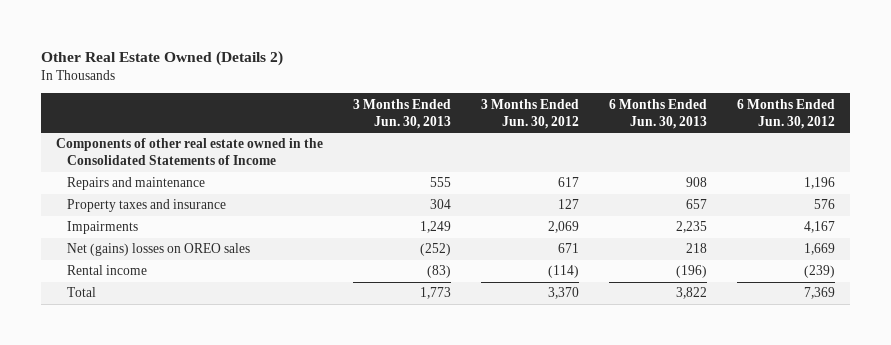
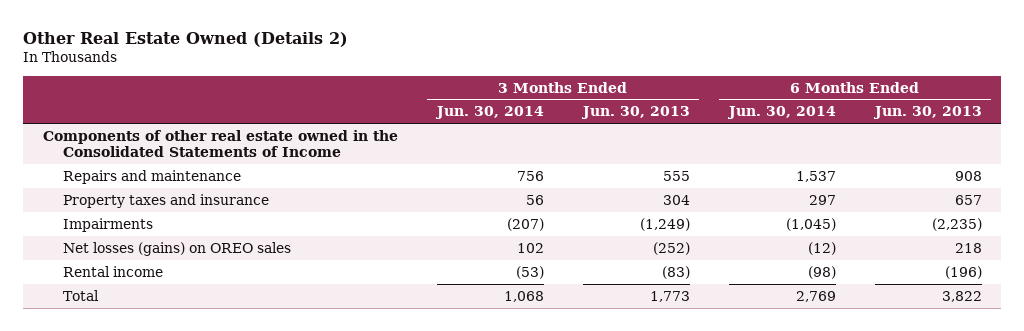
[480,98,579,129] 3 Months Ended Jun. 30, 2012 -> none
[736,98,835,129] 6 Months Ended Jun. 30, 2012 -> none
none -> [434,106,544,120] Jun. 30, 2014
none -> [726,106,836,120] Jun. 30, 2014
[419,221,451,234] 1,249 -> [639,217,690,231] (1,249)
[675,221,707,234] 2,235 -> [931,217,982,231] (2,235)
[66,243,250,257] Net (gains) losses on OREO sales -> [62,241,291,256] Net losses (gains) on OREO sales

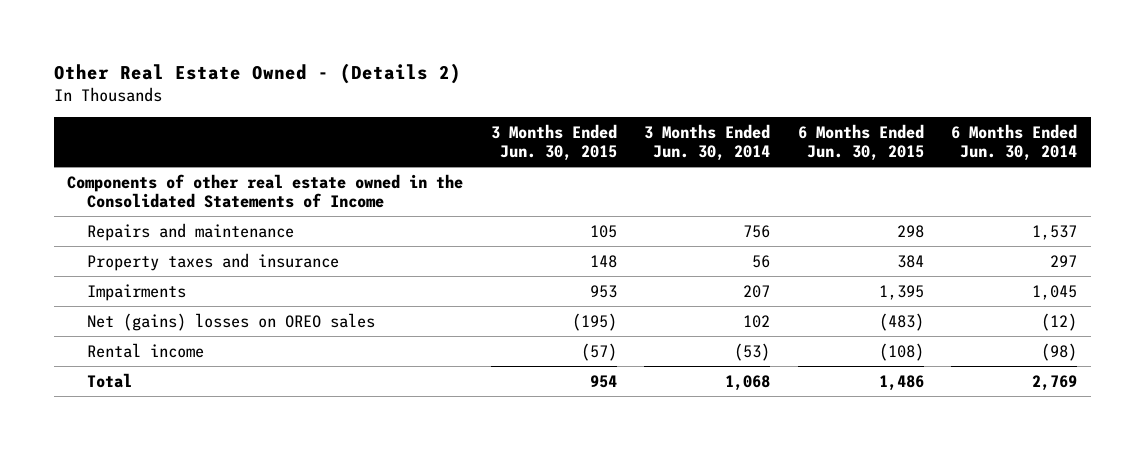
[23,31,349,47] Other Real Estate Owned (Details 2) -> [53,63,461,85] Other Real Estate Owned - (Details 2)
[580,106,690,120] Jun. 30, 2013 -> none
[872,106,982,120] Jun. 30, 2013 -> none
none -> [490,123,617,162] 3 Months Ended Jun. 30, 2015
none -> [797,123,924,162] 6 Months Ended Jun. 30, 2015
[506,217,544,231] (207) -> [743,284,771,298] 207
[785,217,836,231] (1,045) -> [1031,284,1077,300] 1,045
[62,241,291,256] Net losses (gains) on OREO sales -> [87,312,376,331] Net (gains) losses on OREO sales

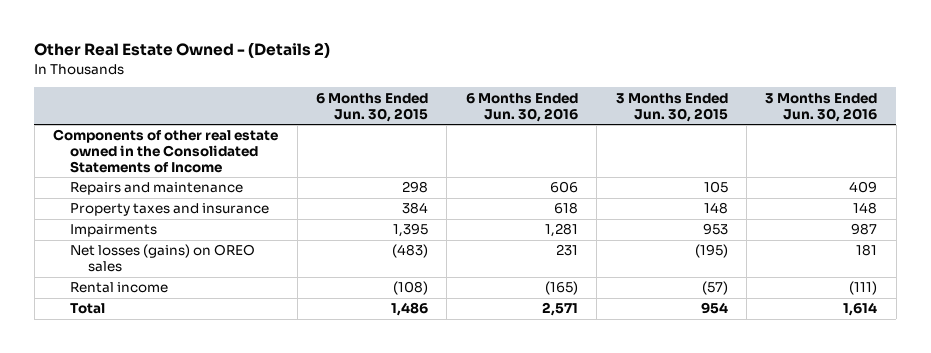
[644,123,771,162] 3 Months Ended Jun. 30, 2014 -> none
[950,123,1077,162] 6 Months Ended Jun. 30, 2014 -> none
none -> [465,92,578,122] 6 Months Ended Jun. 30, 2016
none -> [765,92,878,122] 3 Months Ended Jun. 30, 2016
[87,312,376,331] Net (gains) losses on OREO sales -> [70,244,256,273] Net losses (gains) on OREO sales

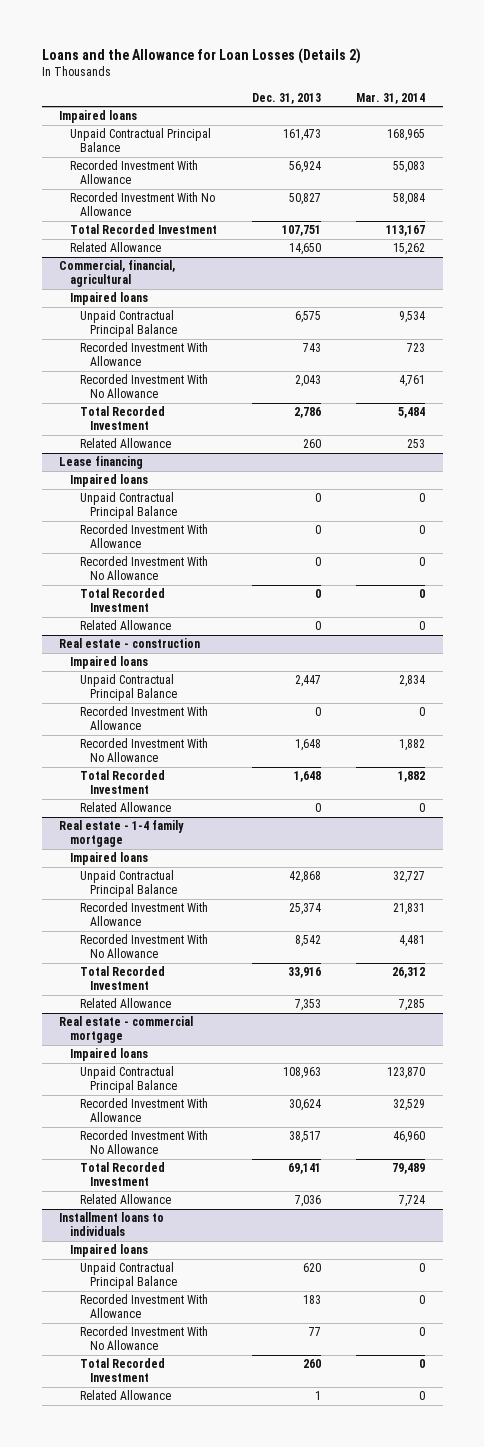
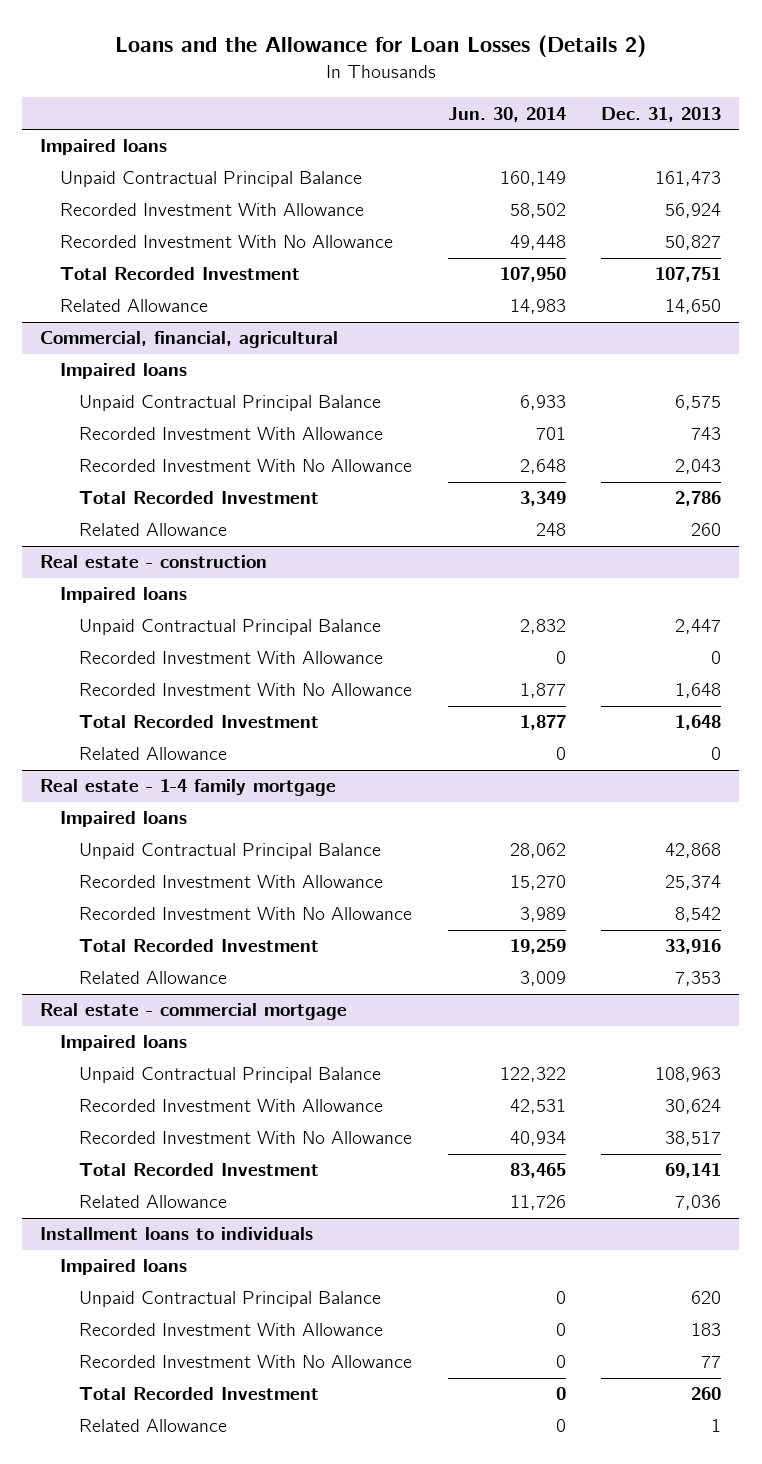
[356,92,426,104] Mar. 31, 2014 -> none
none -> [447,106,566,122] Jun. 30, 2014
[59,456,144,470] Lease financing -> none
[69,474,148,488] Impaired loans -> none
[79,492,178,520] Unpaid Contractual Principal Balance -> none
[79,524,208,549] Recorded Investment With Allowance -> none
[79,556,208,581] Recorded Investment With No Allowance -> none
[79,588,165,613] Total Recorded Investment -> none
[79,620,171,631] Related Allowance -> none

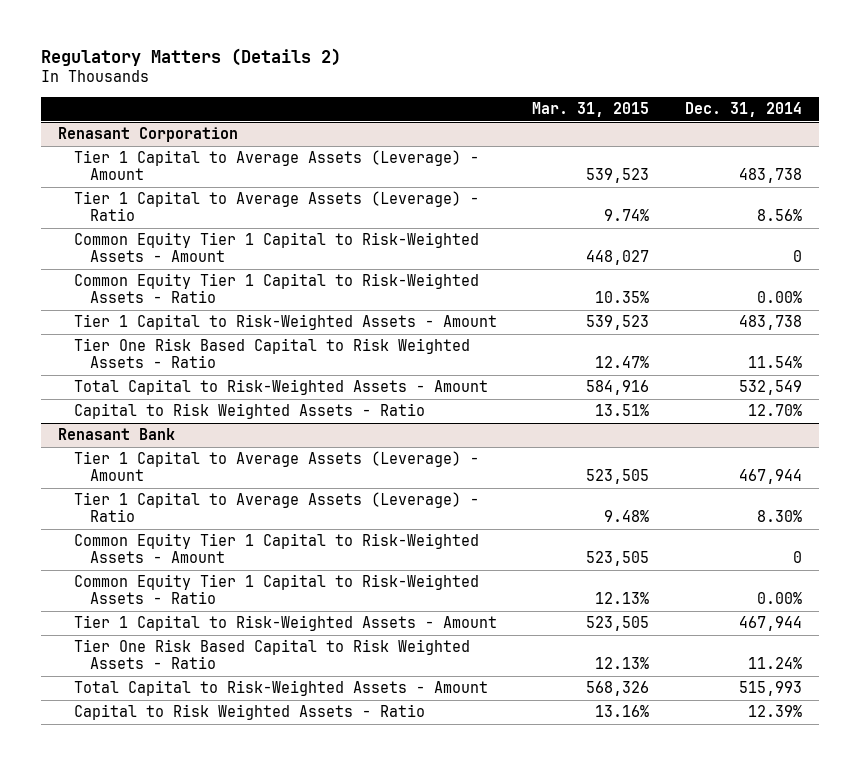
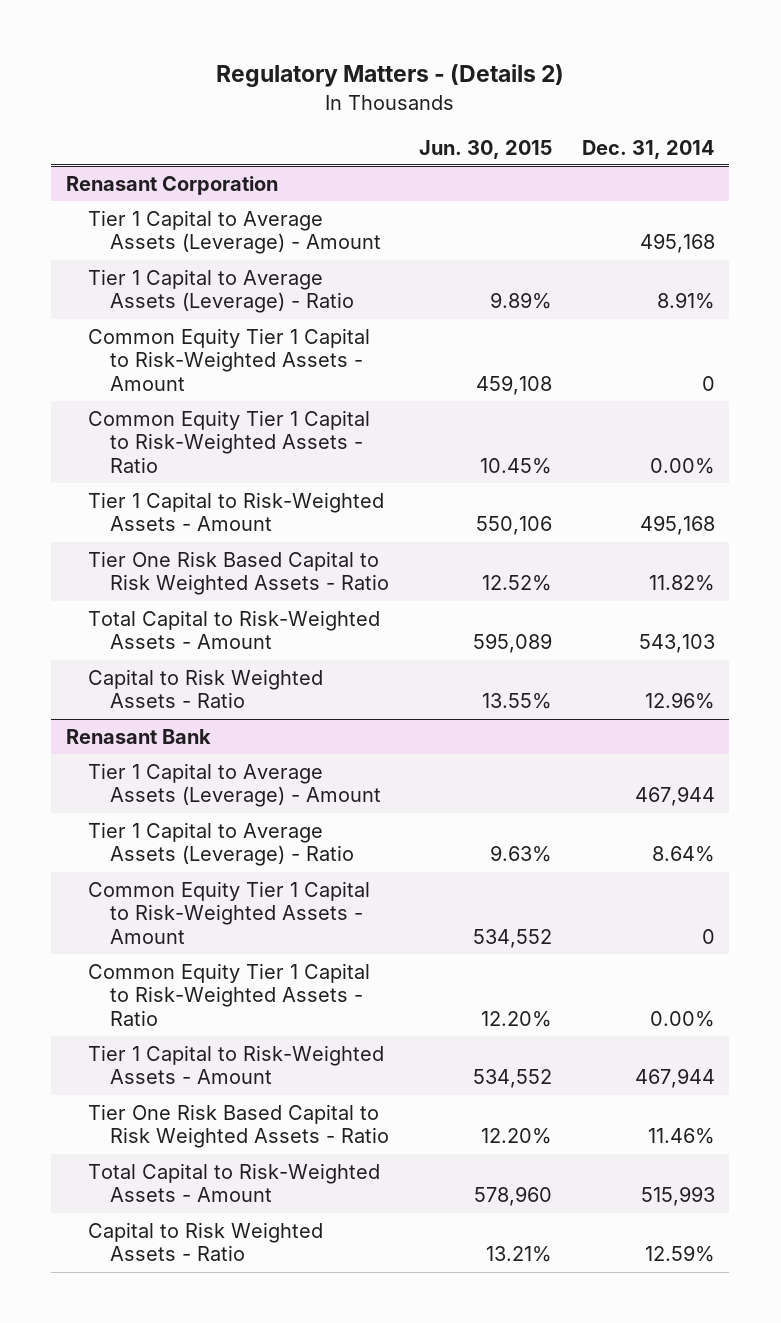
[40,47,341,66] Regulatory Matters (Details 2) -> [216,64,565,88] Regulatory Matters - (Details 2)
[532,101,650,117] Mar. 31, 2015 -> none
none -> [418,139,552,159] Jun. 30, 2015
[738,168,802,184] 483,738 -> [639,233,715,254] 495,168
[756,209,802,222] 8.56% -> [656,292,715,310] 8.91%
[738,315,802,331] 483,738 -> [639,515,715,536] 495,168
[747,356,802,369] 11.54% -> [648,575,715,592] 11.82%
[738,380,802,396] 532,549 -> [638,634,715,654] 543,103
[747,404,802,417] 12.70% -> [644,692,715,710] 12.96%
[756,510,802,523] 8.30% -> [651,846,715,863] 8.64%
[747,657,802,670] 11.24% -> [647,1128,715,1145] 11.46%
[747,705,802,718] 12.39% -> [644,1245,715,1263] 12.59%

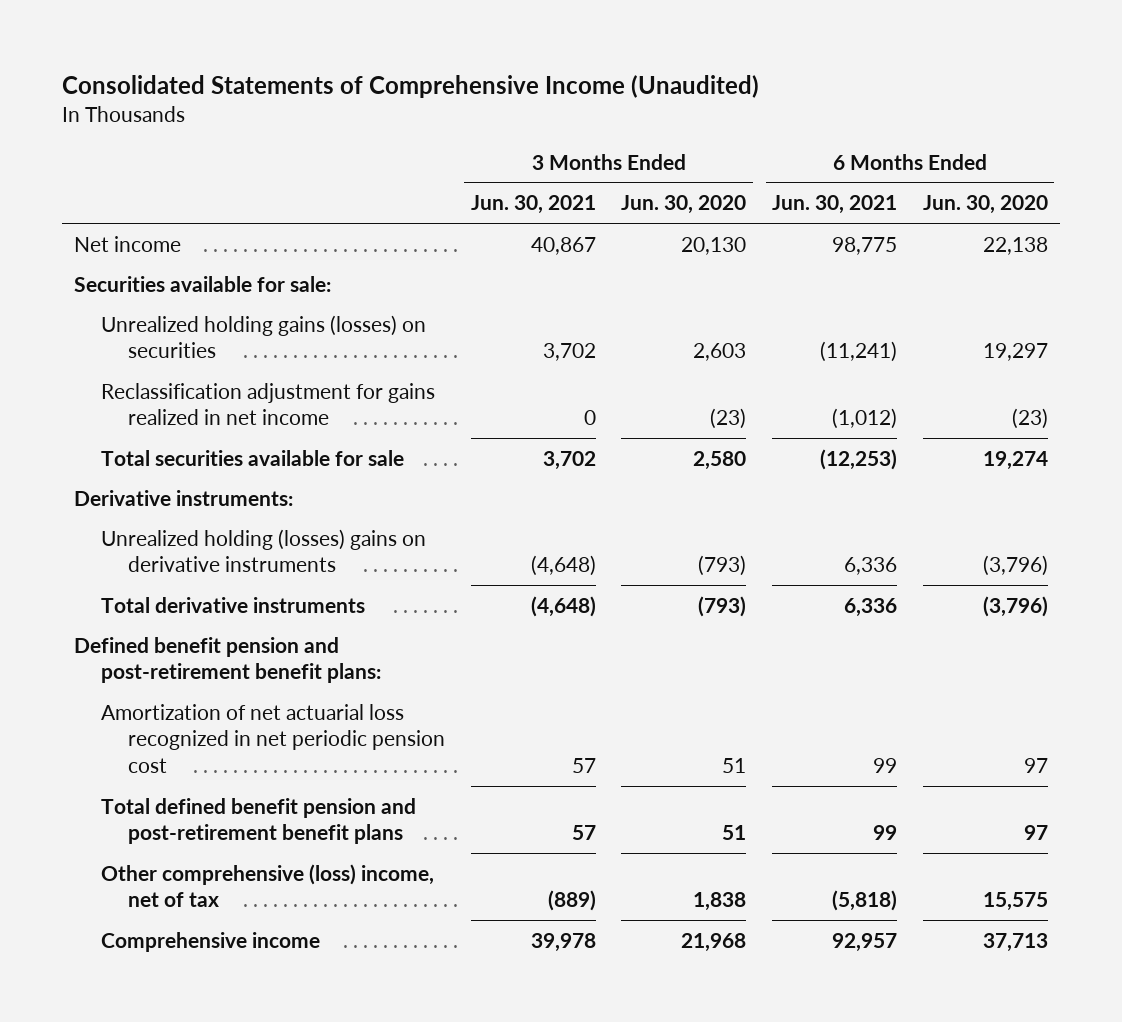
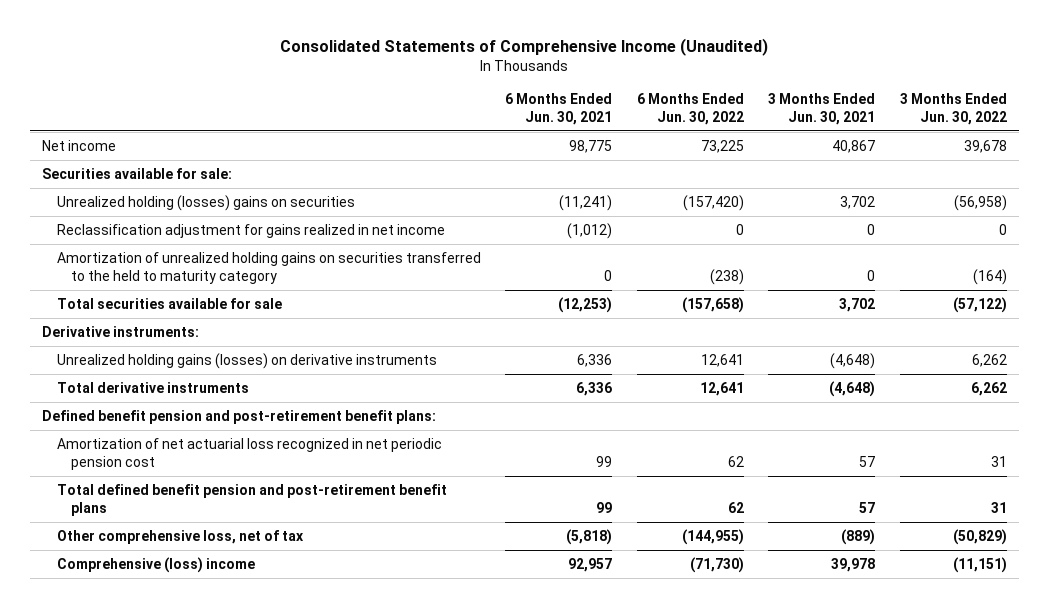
[621,195,747,215] Jun. 30, 2020 -> none
[922,195,1048,215] Jun. 30, 2020 -> none
none -> [636,92,744,125] 6 Months Ended Jun. 30, 2022
none -> [899,92,1007,125] 3 Months Ended Jun. 30, 2022
[101,314,427,359] Unrealized holding gains (losses) on securities -> [56,195,355,212] Unrealized holding (losses) gains on securities
none -> [56,252,481,284] Amortization of unrealized holding gains on securities transferred to the held to maturity category
[101,528,427,573] Unrealized holding (losses) gains on derivative instruments -> [56,353,437,370] Unrealized holding gains (losses) on derivative instruments
[101,863,435,908] Other comprehensive (loss) income, net of tax -> [56,530,304,545] Other comprehensive loss, net of tax
[101,931,321,952] Comprehensive income -> [56,557,255,574] Comprehensive (loss) income

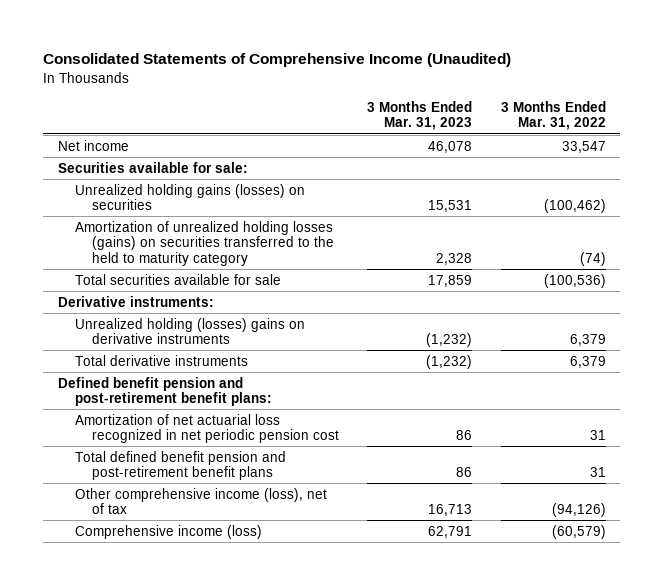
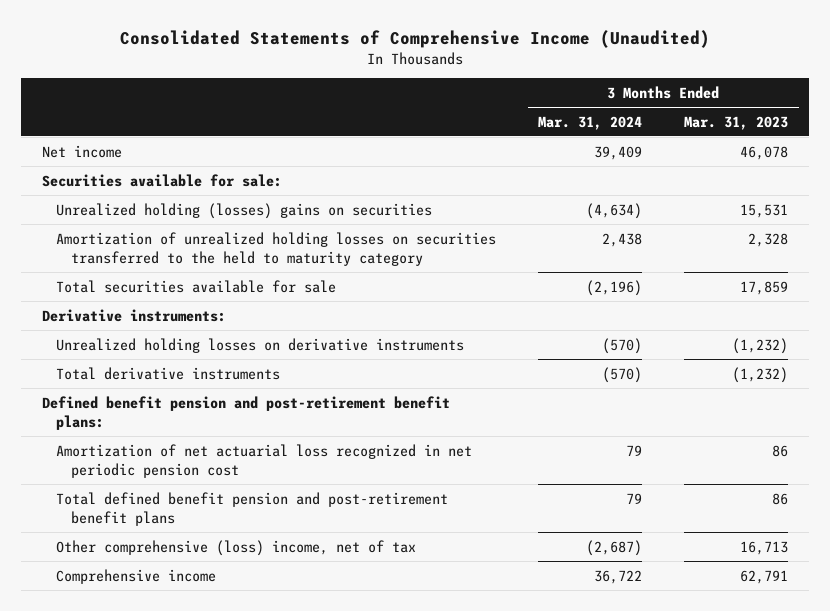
[500,100,606,131] 3 Months Ended Mar. 31, 2022 -> none
none -> [538,115,643,130] Mar. 31, 2024
[74,183,305,211] Unrealized holding gains (losses) on securities -> [56,202,433,219] Unrealized holding (losses) gains on securities
[74,220,334,266] Amortization of unrealized holding losses (gains) on securities transferred to the held to maturity category -> [56,231,497,266] Amortization of unrealized holding losses on securities transferred to the held to maturity category
[74,317,305,345] Unrealized holding (losses) gains on derivative instruments -> [56,337,465,353] Unrealized holding losses on derivative instruments
[74,487,327,515] Other comprehensive income (loss), net of tax -> [56,539,417,556] Other comprehensive (loss) income, net of tax
[74,524,262,539] Comprehensive income (loss) -> [56,568,217,584] Comprehensive income

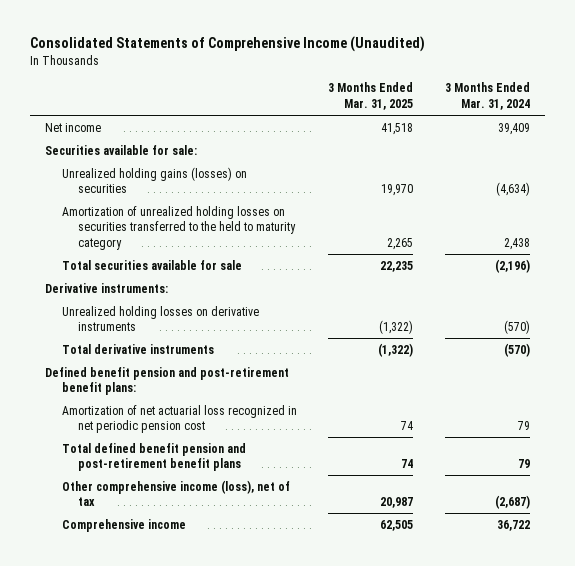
[684,115,789,130] Mar. 31, 2023 -> none
none -> [328,82,414,110] 3 Months Ended Mar. 31, 2025
[56,202,433,219] Unrealized holding (losses) gains on securities -> [61,166,247,194] Unrealized holding gains (losses) on securities
[56,539,417,556] Other comprehensive (loss) income, net of tax -> [61,479,290,507] Other comprehensive income (loss), net of tax

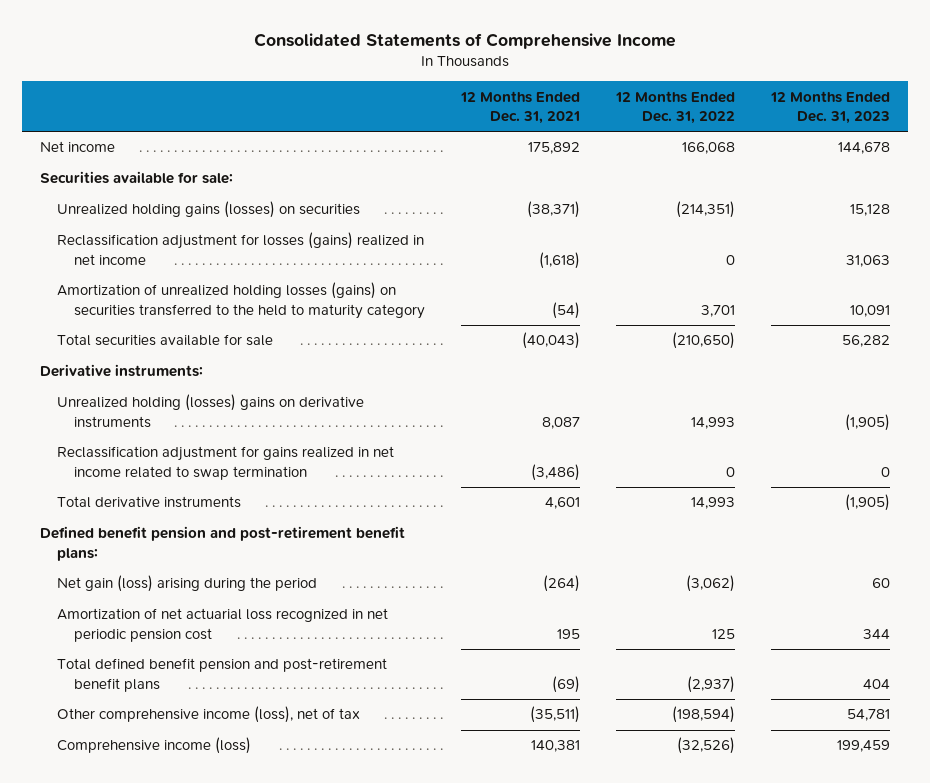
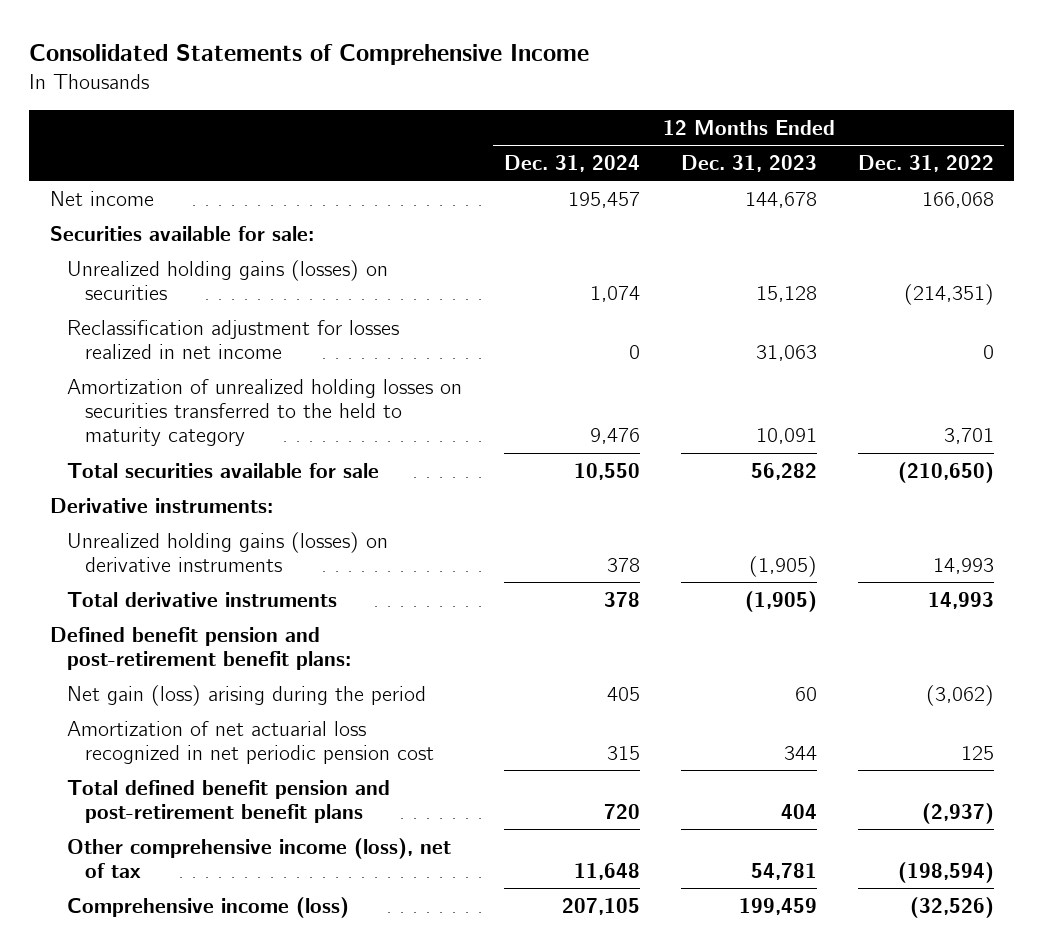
[460,90,581,125] 12 Months Ended Dec. 31, 2021 -> none
none -> [503,154,640,172] Dec. 31, 2024
[57,232,425,265] Reclassification adjustment for losses (gains) realized in net income -> [67,319,400,360] Reclassification adjustment for losses realized in net income
[57,282,426,319] Amortization of unrealized holding losses (gains) on securities transferred to the held to maturity category -> [67,378,463,447] Amortization of unrealized holding losses on securities transferred to the held to maturity category
[57,446,395,480] Reclassification adjustment for gains realized in net income related to swap termination -> none
[57,394,365,428] Unrealized holding (losses) gains on derivative instruments -> [67,531,389,573] Unrealized holding gains (losses) on derivative instruments

